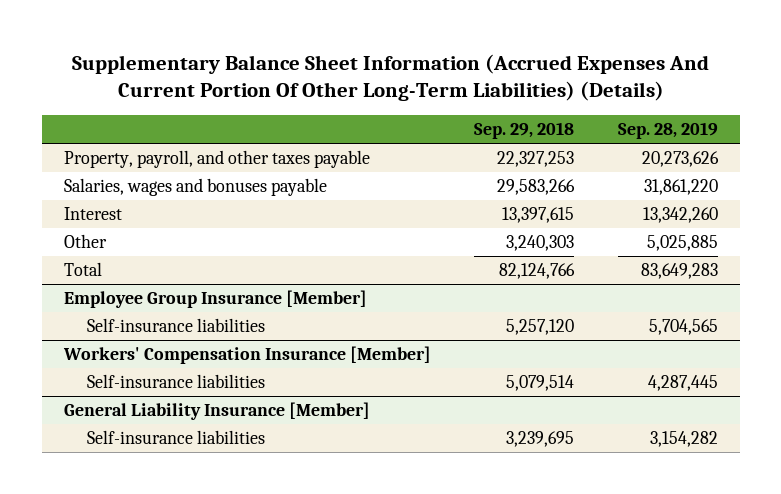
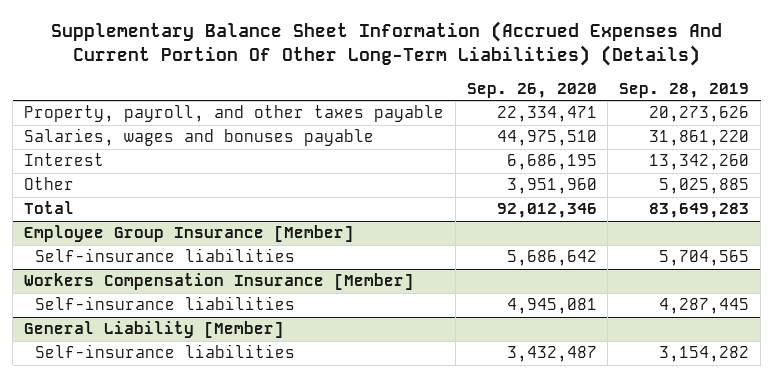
[474,122,575,140] Sep. 29, 2018 -> none
none -> [466,82,597,98] Sep. 26, 2020
[62,346,431,365] Workers' Compensation Insurance [Member] -> [23,273,414,291] Workers Compensation Insurance [Member]
[63,402,370,421] General Liability Insurance [Member] -> [23,321,284,339] General Liability [Member]

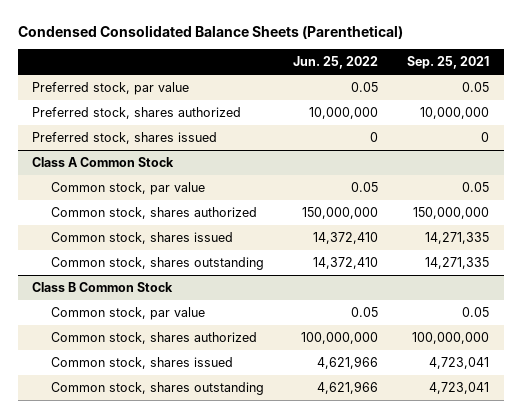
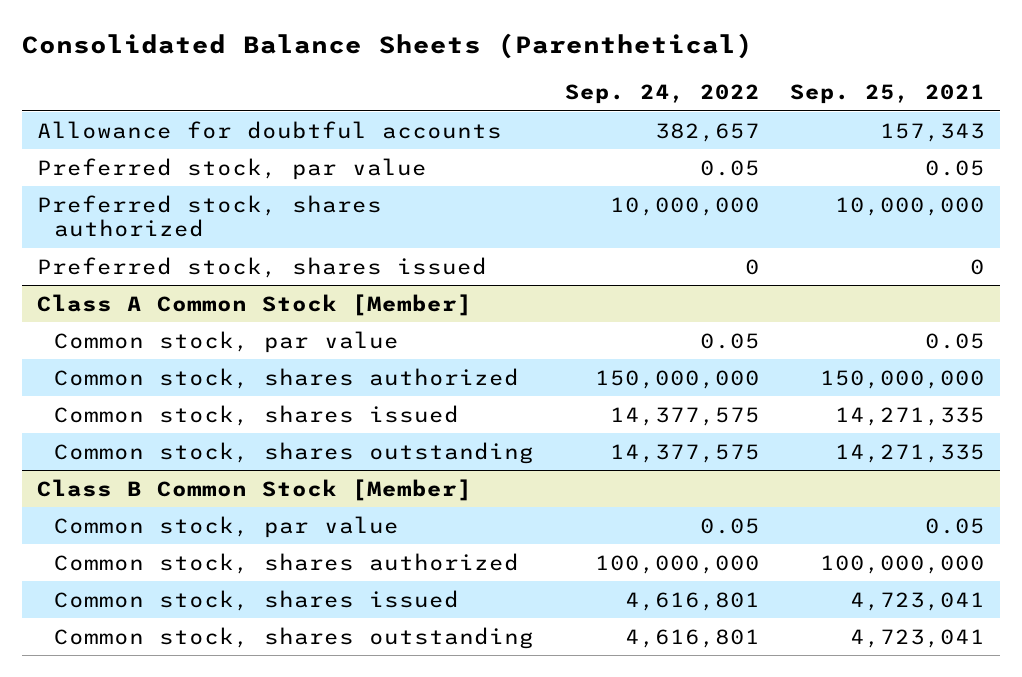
[17,24,403,39] Condensed Consolidated Balance Sheets (Parenthetical) -> [21,33,753,60] Consolidated Balance Sheets (Parenthetical)
[293,56,379,70] Jun. 25, 2022 -> none
none -> [564,84,760,105] Sep. 24, 2022
none -> [36,120,502,139] Allowance for doubtful accounts
[32,157,175,168] Class A Common Stock -> [36,293,472,316] Class A Common Stock [Member]
[32,282,174,293] Class B Common Stock -> [36,478,472,501] Class B Common Stock [Member]

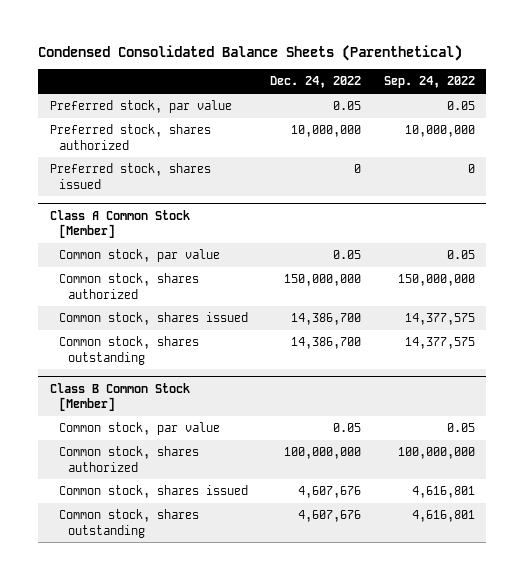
[21,33,753,60] Consolidated Balance Sheets (Parenthetical) -> [38,45,463,62] Condensed Consolidated Balance Sheets (Parenthetical)
[790,84,986,105] Sep. 25, 2021 -> none
none -> [270,76,362,89] Dec. 24, 2022
[36,120,502,139] Allowance for doubtful accounts -> none

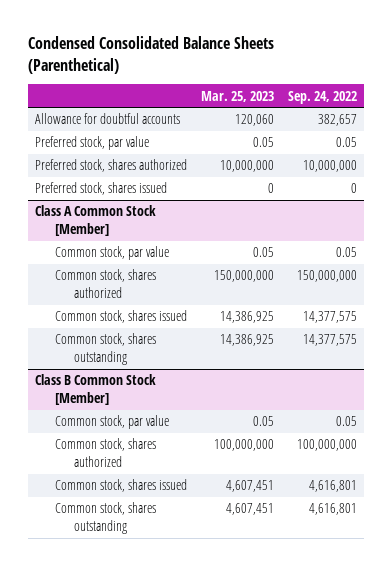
[270,76,362,89] Dec. 24, 2022 -> none
none -> [200,90,274,102] Mar. 25, 2023
none -> [34,113,180,125] Allowance for doubtful accounts

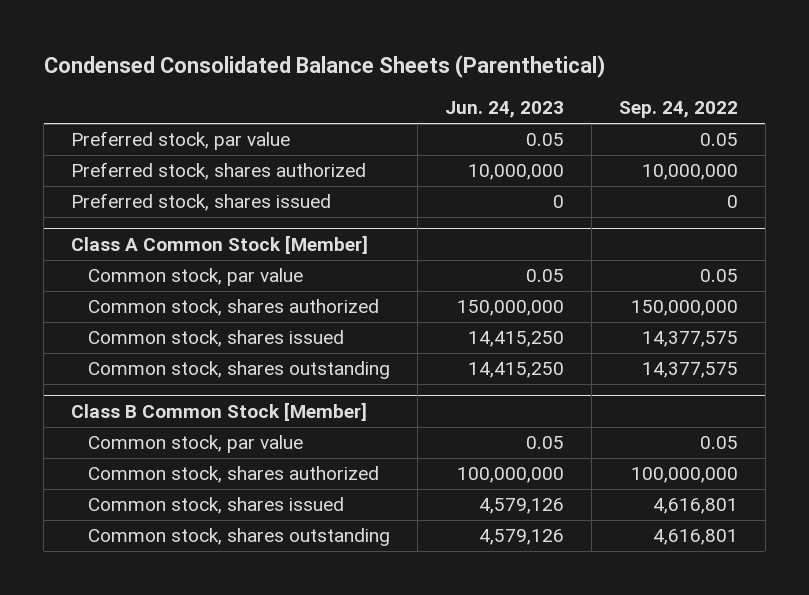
[200,90,274,102] Mar. 25, 2023 -> none
none -> [444,101,564,119] Jun. 24, 2023
[34,113,180,125] Allowance for doubtful accounts -> none

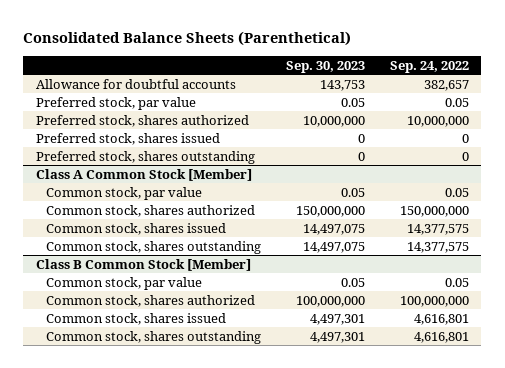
[43,55,605,79] Condensed Consolidated Balance Sheets (Parenthetical) -> [23,31,352,47] Consolidated Balance Sheets (Parenthetical)
[444,101,564,119] Jun. 24, 2023 -> none
none -> [285,60,365,73] Sep. 30, 2023
none -> [35,78,236,89] Allowance for doubtful accounts
none -> [35,150,255,164] Preferred stock, shares outstanding

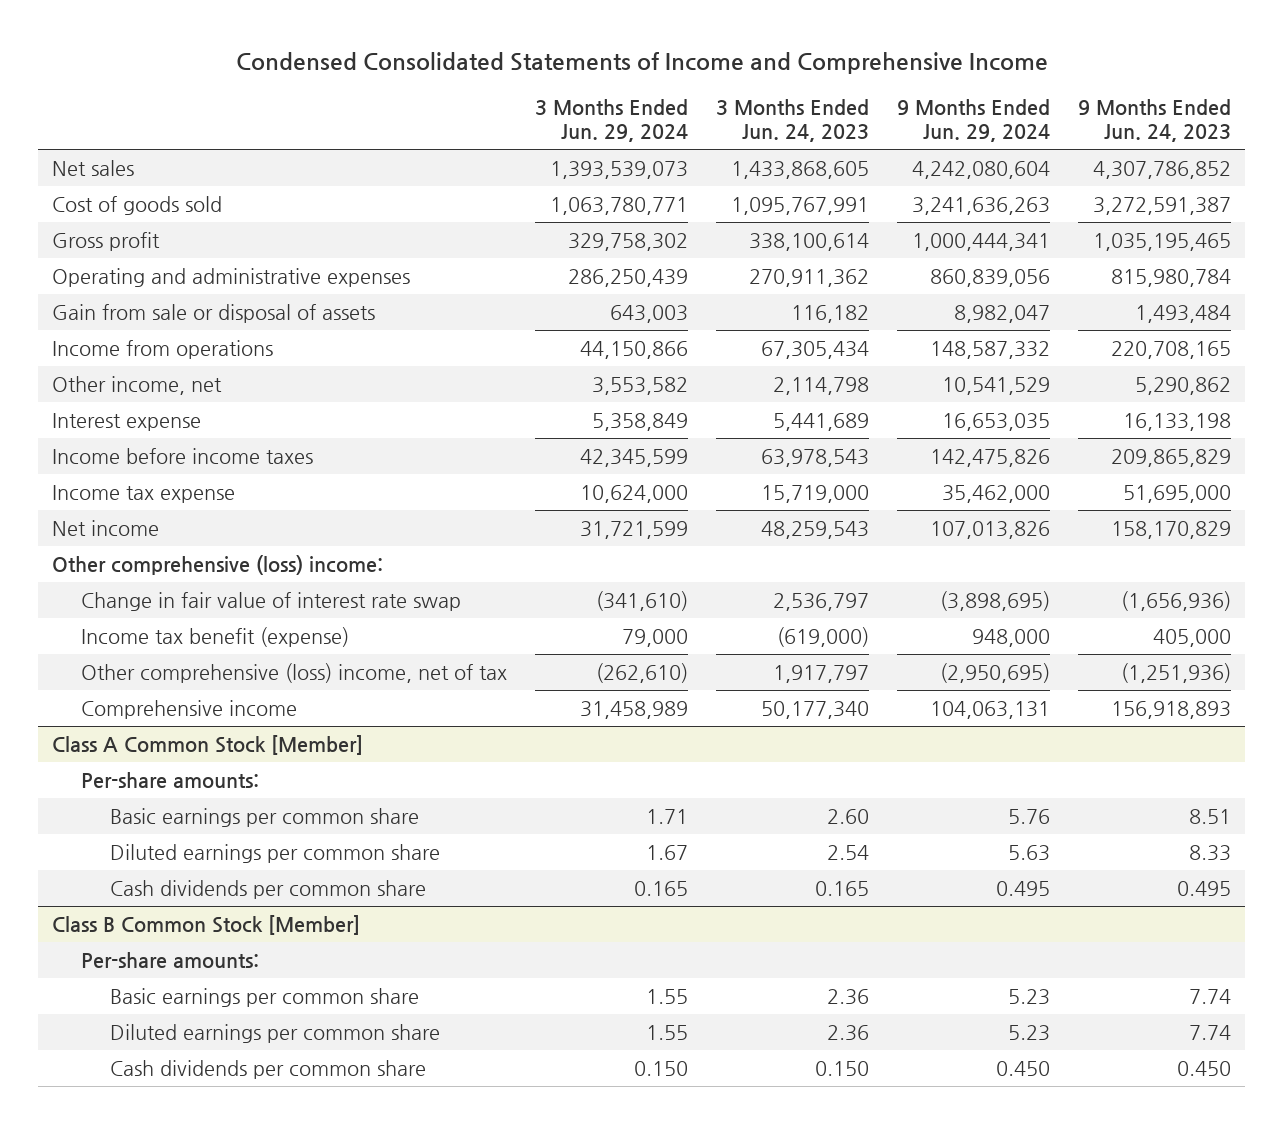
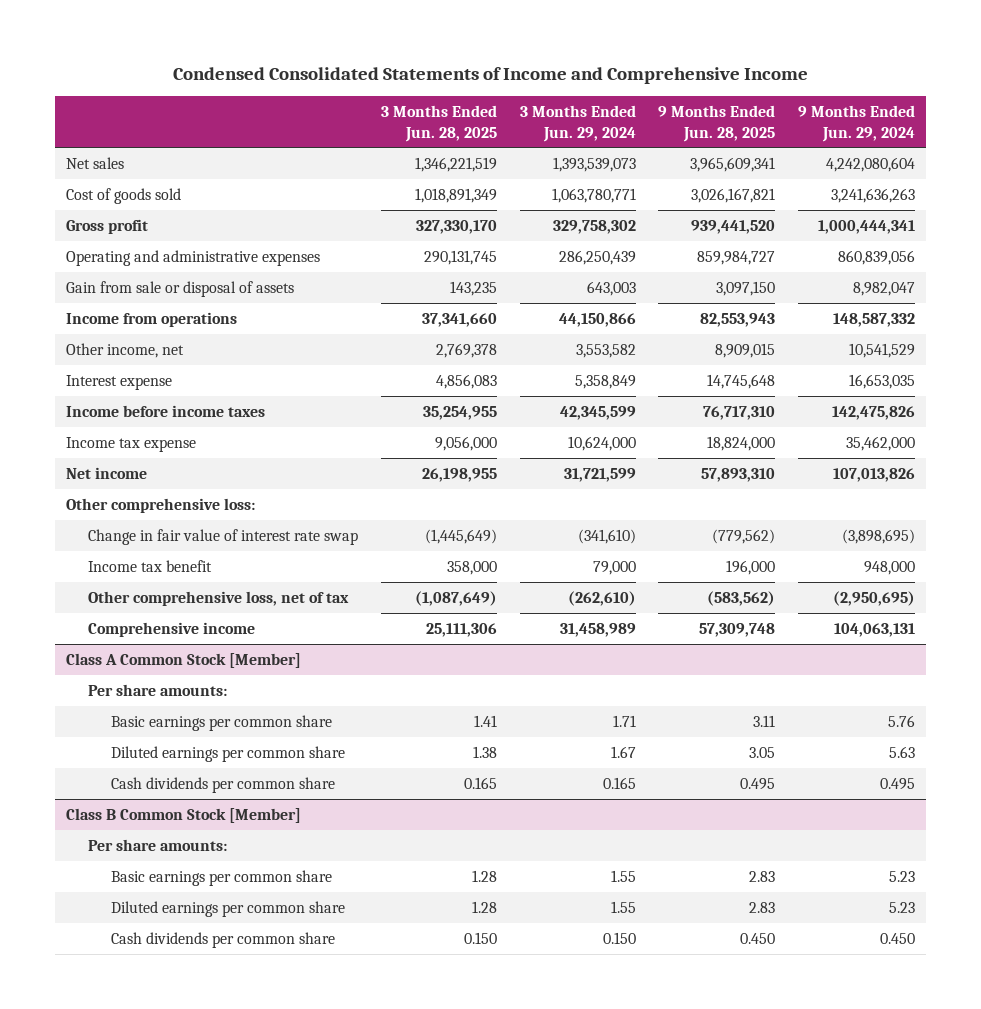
[716,98,870,143] 3 Months Ended Jun. 24, 2023 -> none
[1078,98,1232,143] 9 Months Ended Jun. 24, 2023 -> none
none -> [381,104,498,142] 3 Months Ended Jun. 28, 2025
none -> [658,104,776,142] 9 Months Ended Jun. 28, 2025
[52,554,384,575] Other comprehensive (loss) income: -> [66,497,256,513] Other comprehensive loss:
[81,626,350,647] Income tax benefit (expense) -> [88,559,213,572] Income tax benefit
[81,662,508,683] Other comprehensive (loss) income, net of tax -> [88,590,350,606] Other comprehensive loss, net of tax
[81,771,260,788] Per-share amounts: -> [88,683,228,696] Per share amounts:
[81,951,260,968] Per-share amounts: -> [88,838,228,851] Per share amounts:

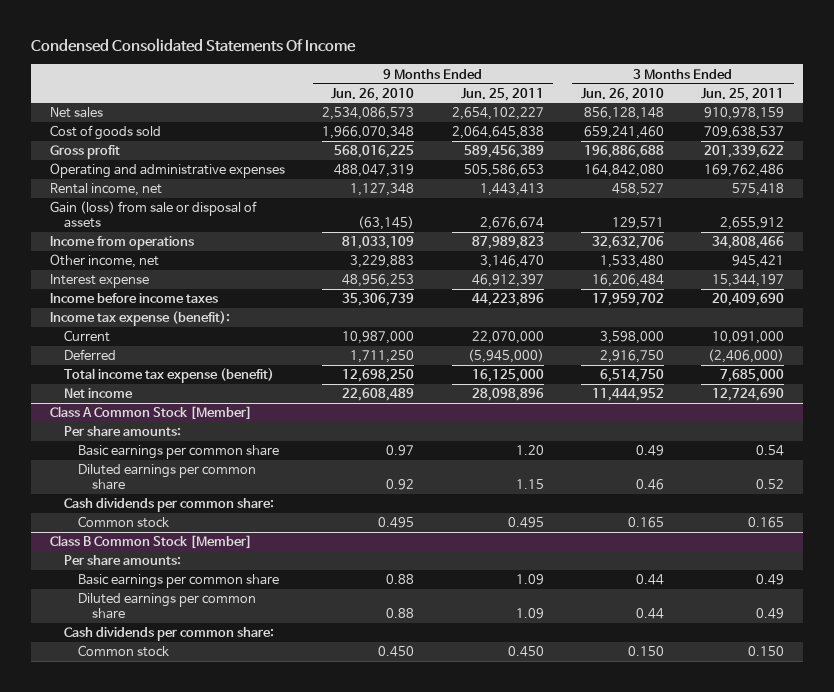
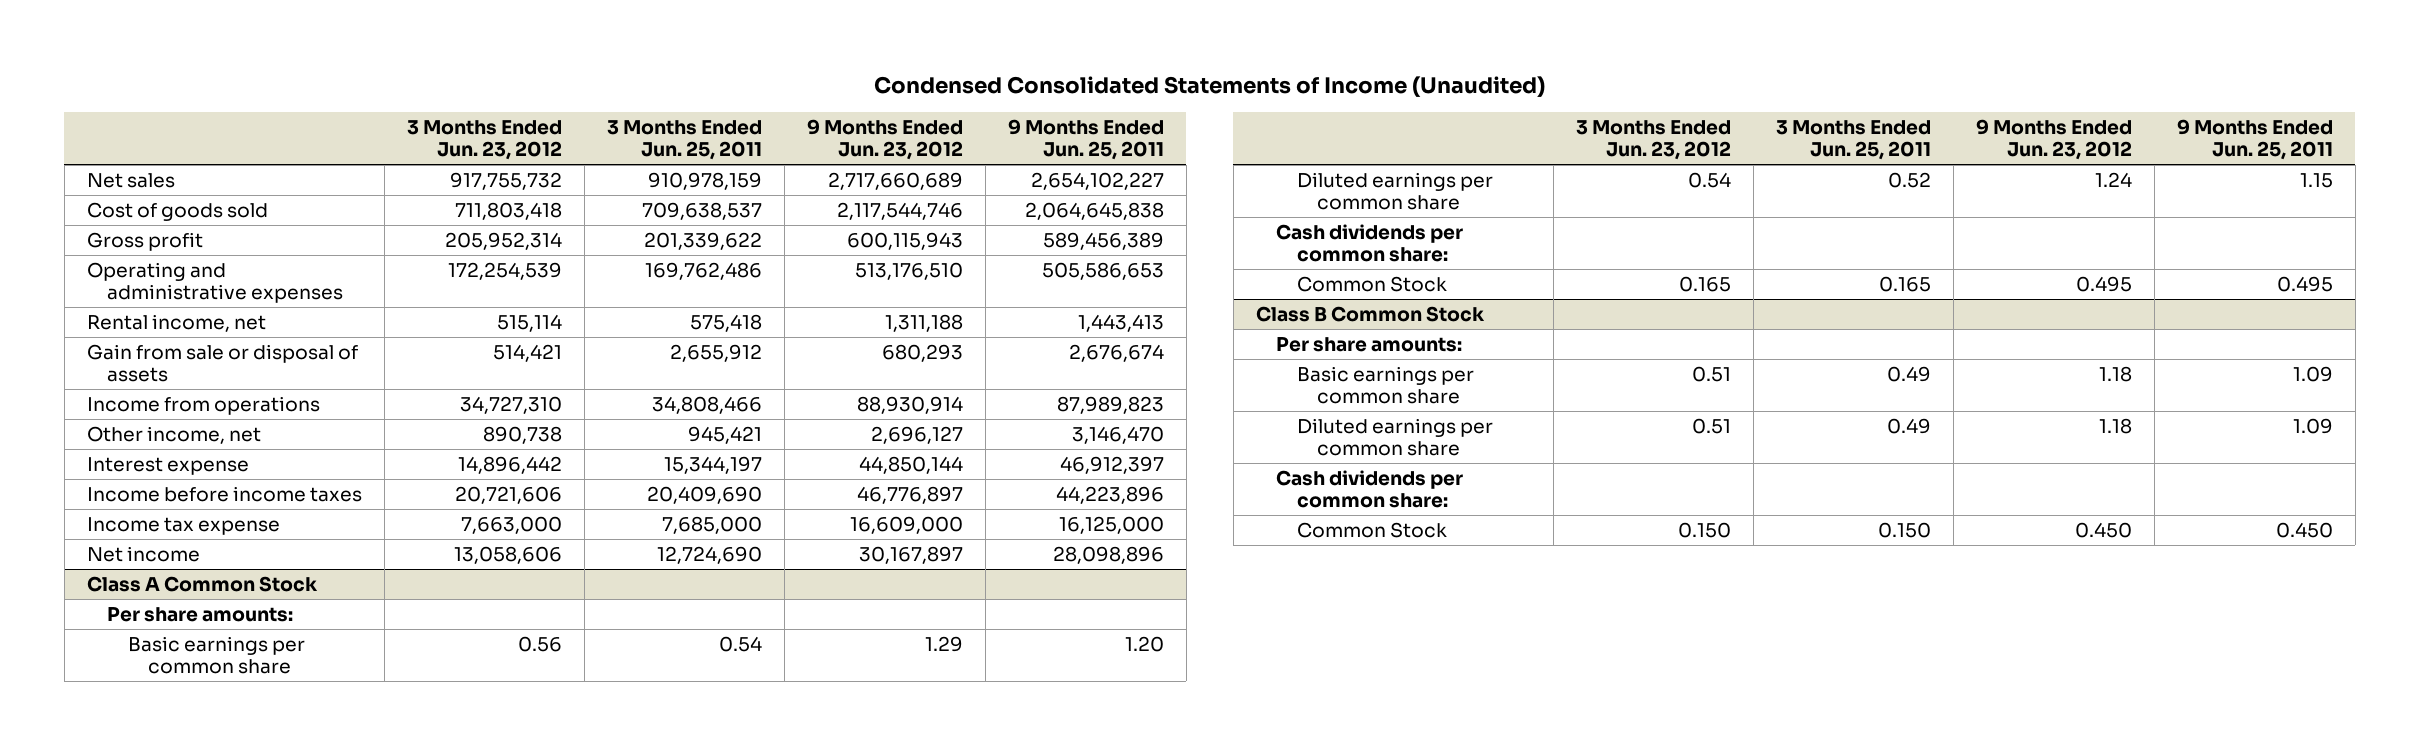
[31,38,357,53] Condensed Consolidated Statements Of Income -> [873,76,1545,98] Condensed Consolidated Statements of Income (Unaudited)
[331,87,415,101] Jun. 26, 2010 -> none
[581,87,665,101] Jun. 26, 2010 -> none
none -> [406,119,562,161] 3 Months Ended Jun. 23, 2012
none -> [806,118,963,161] 9 Months Ended Jun. 23, 2012
[49,201,257,229] Gain (loss) from sale or disposal of assets -> [86,343,358,383] Gain from sale or disposal of assets
[49,311,230,327] Income tax expense (benefit): -> none
[63,330,110,343] Current -> none
[63,349,116,361] Deferred -> none
[63,368,274,384] Total income tax expense (benefit) -> [86,516,280,535] Income tax expense
[49,406,252,421] Class A Common Stock [Member] -> [86,575,318,592] Class A Common Stock
[77,516,169,529] Common stock -> [1296,275,1447,292] Common Stock
[49,535,252,550] Class B Common Stock [Member] -> [1255,305,1485,322] Class B Common Stock
[77,645,169,658] Common stock -> [1296,521,1447,538] Common Stock

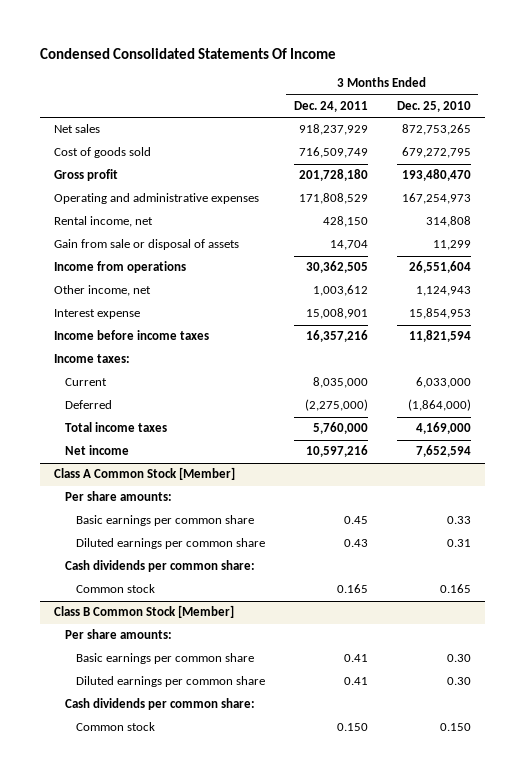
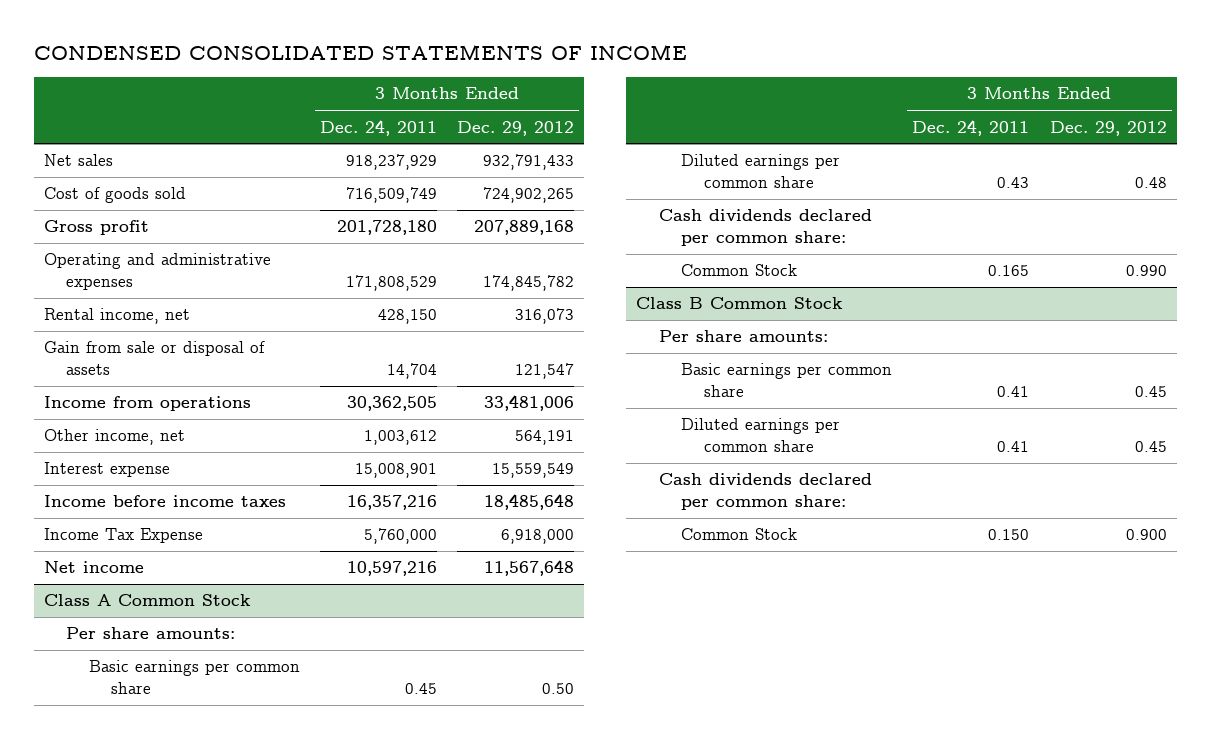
[39,48,336,60] Condensed Consolidated Statements Of Income -> [33,43,687,60] CONDENSED CONSOLIDATED STATEMENTS OF INCOME
[396,100,471,112] Dec. 25, 2010 -> none
none -> [457,120,575,136] Dec. 29, 2012
[54,354,131,364] Income taxes: -> none
[65,378,108,387] Current -> none
[65,400,113,410] Deferred -> none
[65,422,168,433] Total income taxes -> [43,528,203,544] Income Tax Expense
[54,467,236,481] Class A Common Stock [Member] -> [43,594,251,607] Class A Common Stock
[65,560,256,573] Cash dividends per common share: -> [658,209,872,247] Cash dividends declared per common share:
[75,584,155,594] Common stock -> [681,264,798,277] Common Stock
[54,605,235,619] Class B Common Stock [Member] -> [636,297,844,310] Class B Common Stock
[65,698,256,711] Cash dividends per common share: -> [658,473,872,511] Cash dividends declared per common share:
[75,722,155,732] Common stock -> [681,528,798,541] Common Stock

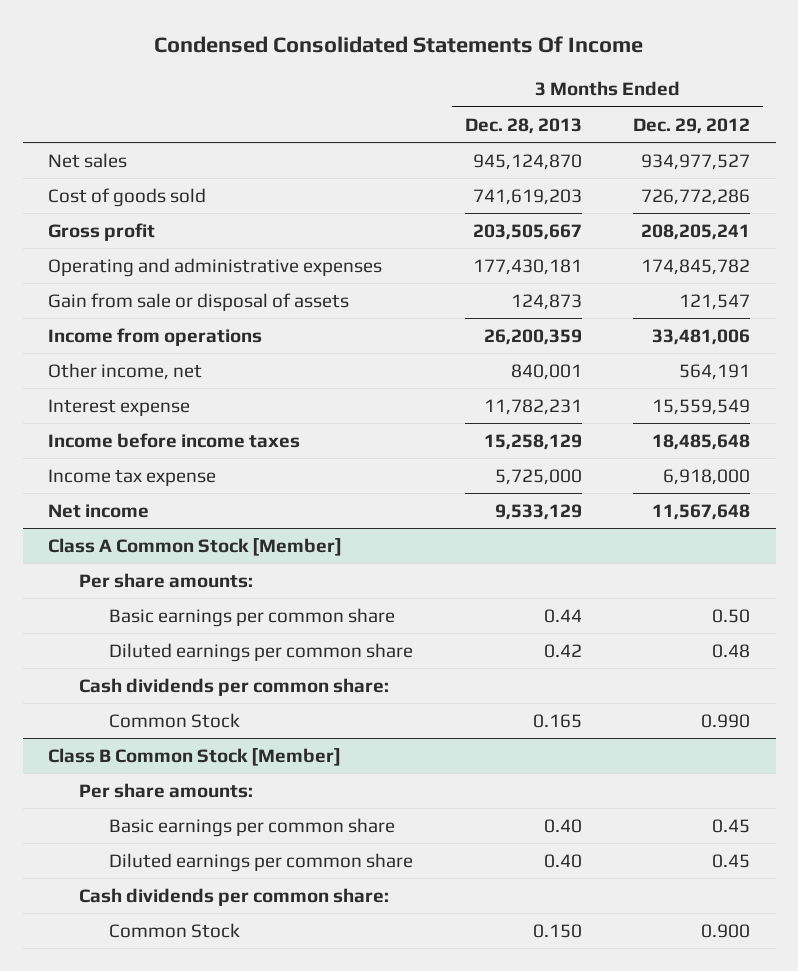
[33,43,687,60] CONDENSED CONSOLIDATED STATEMENTS OF INCOME -> [154,36,644,54] Condensed Consolidated Statements Of Income
[319,119,437,136] Dec. 24, 2011 -> none
none -> [464,117,582,134] Dec. 28, 2013
[483,154,575,171] 932,791,433 -> [641,153,751,170] 934,977,527
[483,187,575,204] 724,902,265 -> [641,188,751,205] 726,772,286
[474,220,575,236] 207,889,168 -> [641,223,751,240] 208,205,241
[43,308,190,325] Rental income, net -> none
[43,528,203,544] Income Tax Expense -> [48,468,217,486] Income tax expense
[43,594,251,607] Class A Common Stock -> [48,537,343,556] Class A Common Stock [Member]
[658,209,872,247] Cash dividends declared per common share: -> [78,677,389,696] Cash dividends per common share:
[636,297,844,310] Class B Common Stock -> [48,747,342,766] Class B Common Stock [Member]
[658,473,872,511] Cash dividends declared per common share: -> [78,887,389,906] Cash dividends per common share:

